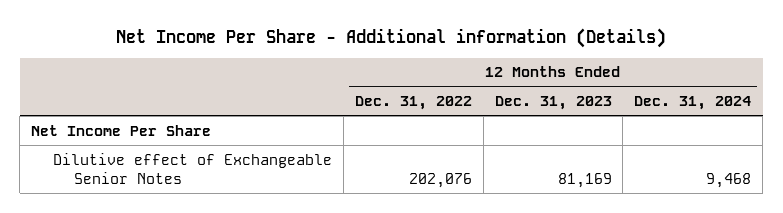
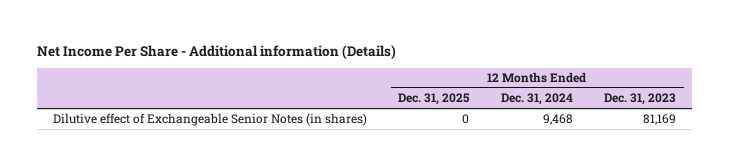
[354,96,472,111] Dec. 31, 2022 -> none
none -> [398,93,471,106] Dec. 31, 2025
[31,124,212,136] Net Income Per Share -> none
[52,152,332,184] Dilutive effect of Exchangeable Senior Notes -> [52,113,367,127] Dilutive effect of Exchangeable Senior Notes (in shares)

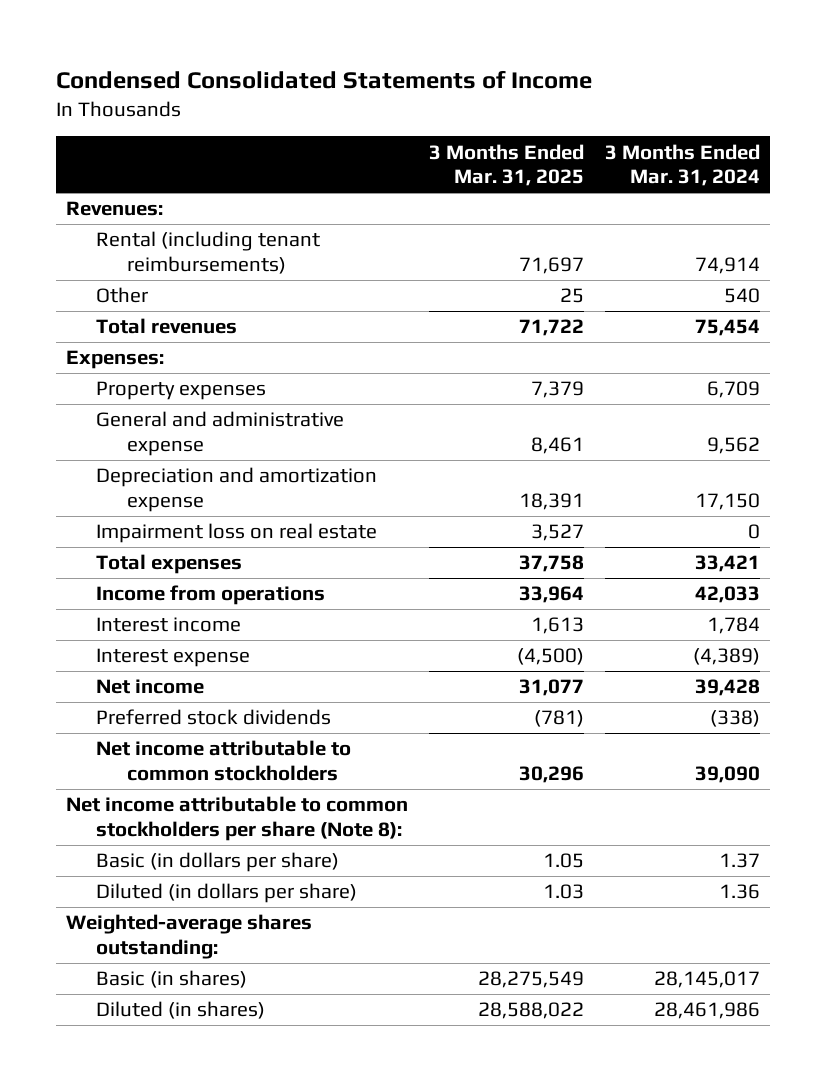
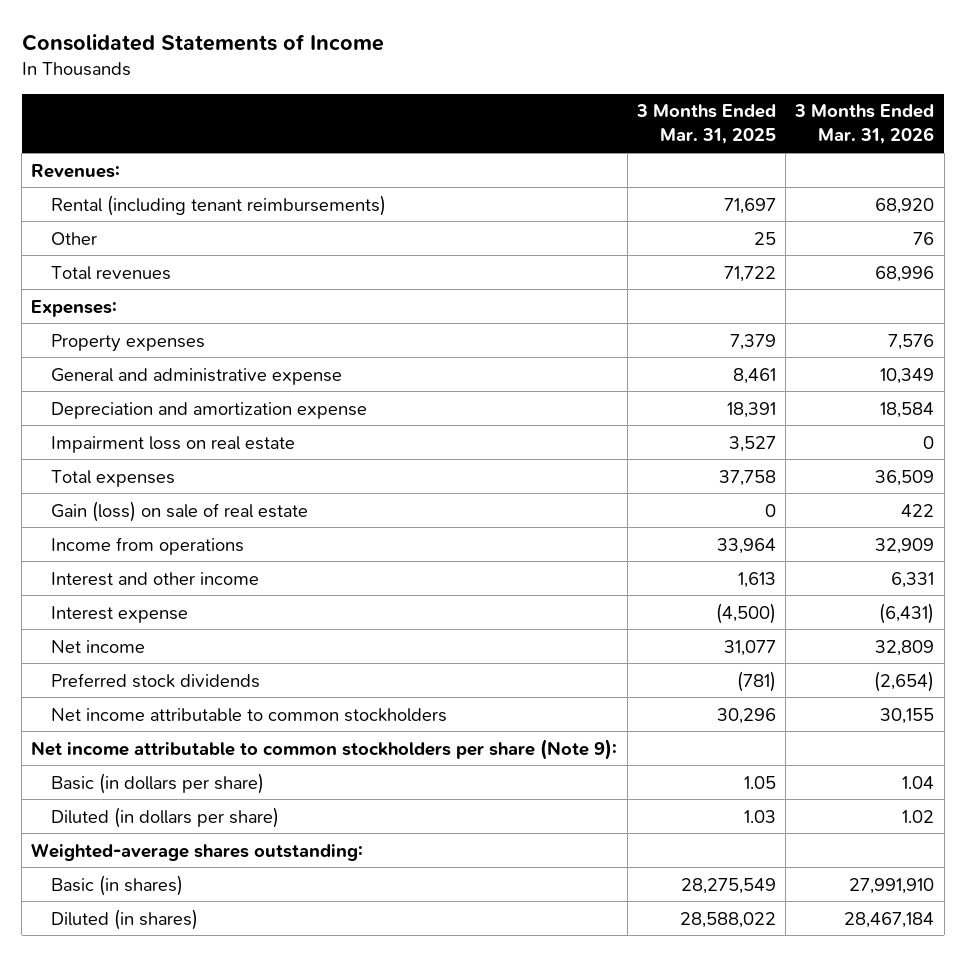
[55,69,592,89] Condensed Consolidated Statements of Income -> [21,34,384,52] Consolidated Statements of Income
[604,143,760,187] 3 Months Ended Mar. 31, 2024 -> none
none -> [794,104,935,145] 3 Months Ended Mar. 31, 2026
none -> [50,500,308,522] Gain (loss) on sale of real estate
[96,617,242,633] Interest income -> [50,571,259,586] Interest and other income
[66,796,409,841] Net income attributable to common stockholders per share (Note 8): -> [31,738,618,760] Net income attributable to common stockholders per share (Note 9):

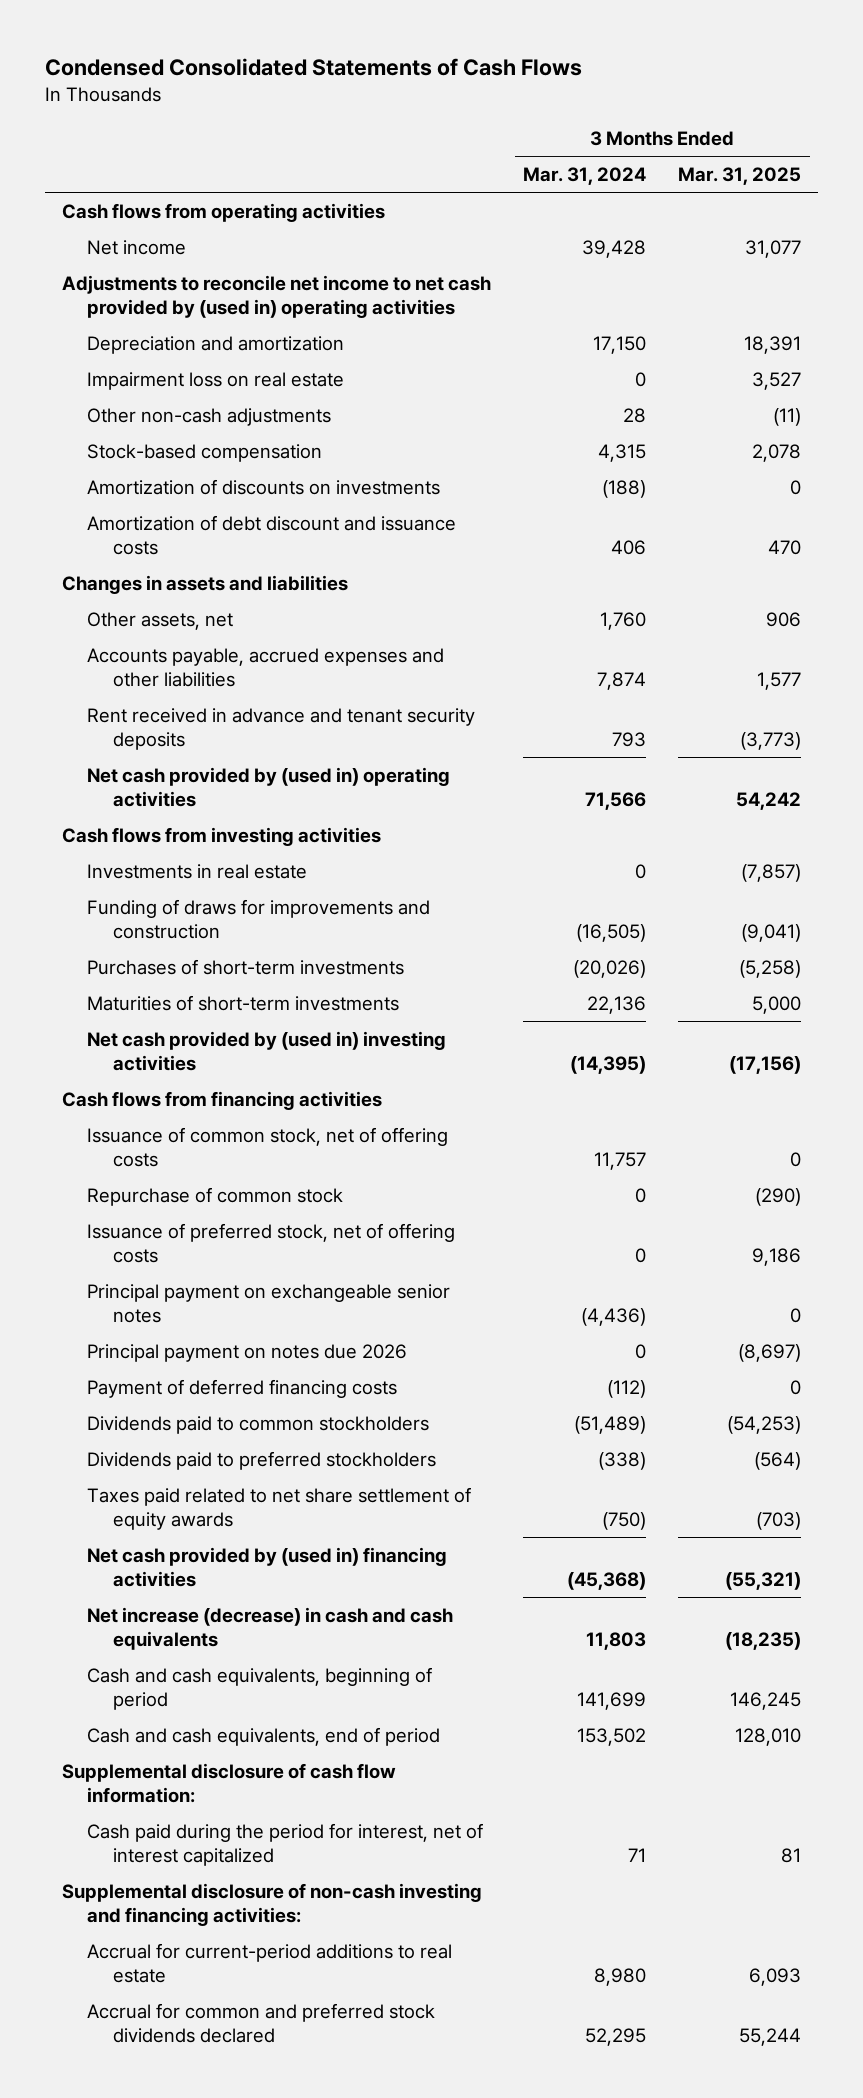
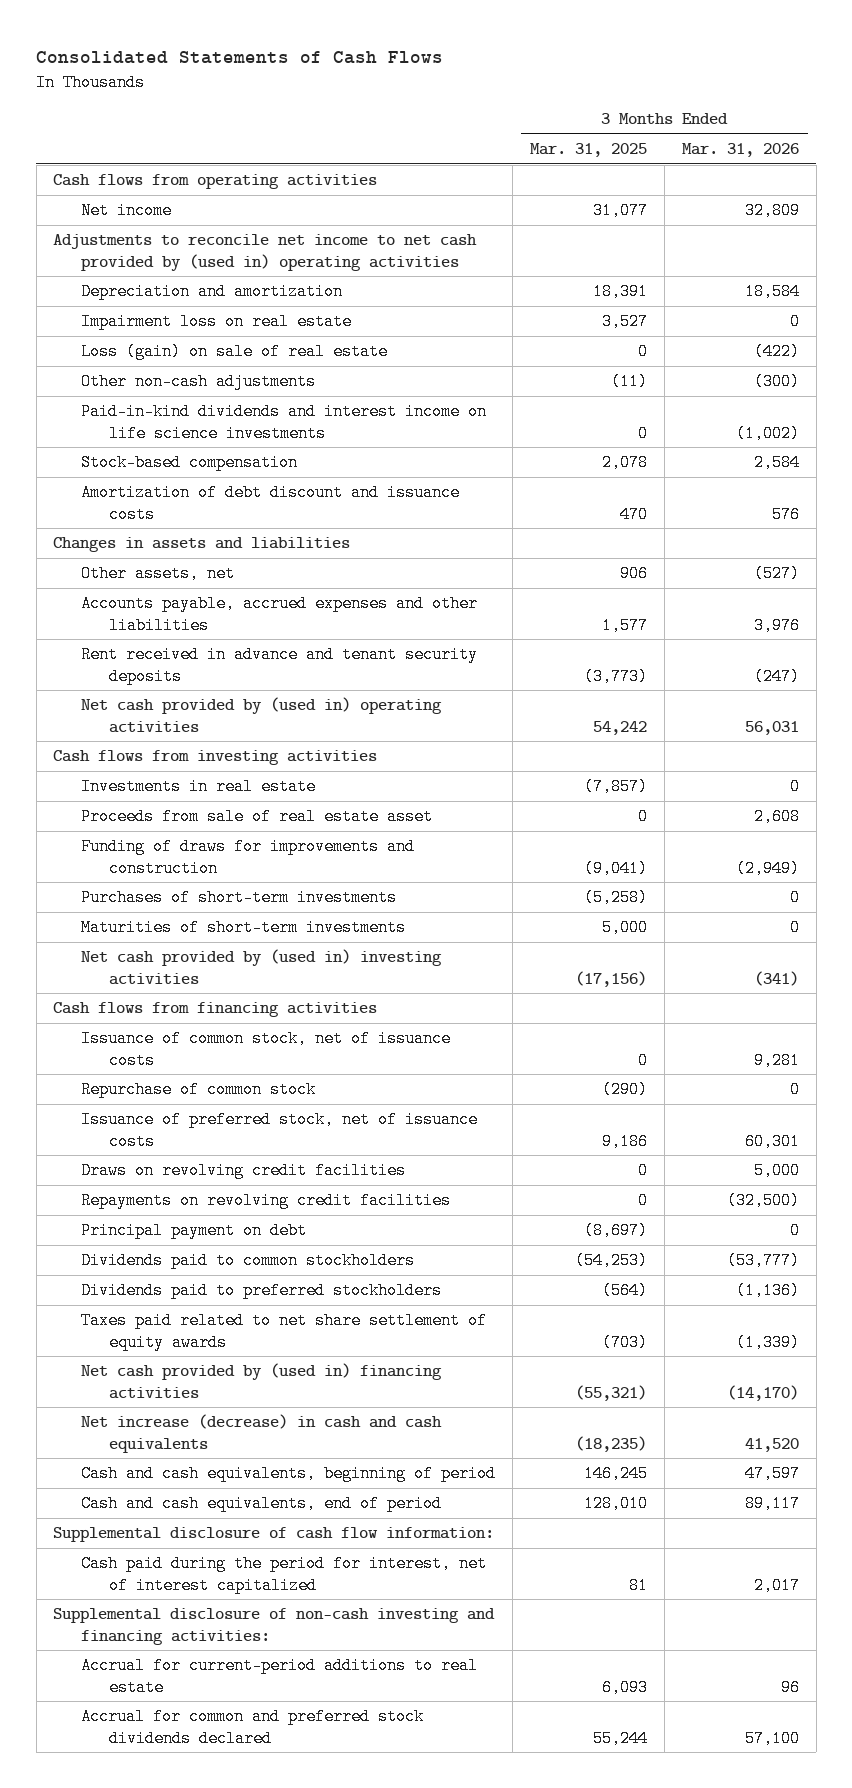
[45,57,583,76] Condensed Consolidated Statements of Cash Flows -> [36,51,444,65] Consolidated Statements of Cash Flows
[522,166,646,185] Mar. 31, 2024 -> none
none -> [681,143,799,158] Mar. 31, 2026
none -> [81,343,389,361] Loss (gain) on sale of real estate
none -> [81,403,488,442] Paid-in-kind dividends and interest income on life science investments
[87,478,441,495] Amortization of discounts on investments -> none
none -> [81,808,434,826] Proceeds from sale of real estate asset
[87,1126,449,1167] Issuance of common stock, net of offering costs -> [81,1030,452,1069] Issuance of common stock, net of issuance costs
[87,1283,451,1323] Principal payment on exchangeable senior notes -> none
[87,1378,398,1398] Payment of deferred financing costs -> none
[87,1222,456,1263] Issuance of preferred stock, net of offering costs -> [81,1111,479,1150] Issuance of preferred stock, net of issuance costs
none -> [81,1162,407,1180] Draws on revolving credit facilities
none -> [81,1192,452,1210] Repayments on revolving credit facilities
[87,1343,408,1362] Principal payment on notes due 2026 -> [81,1222,308,1240] Principal payment on debt

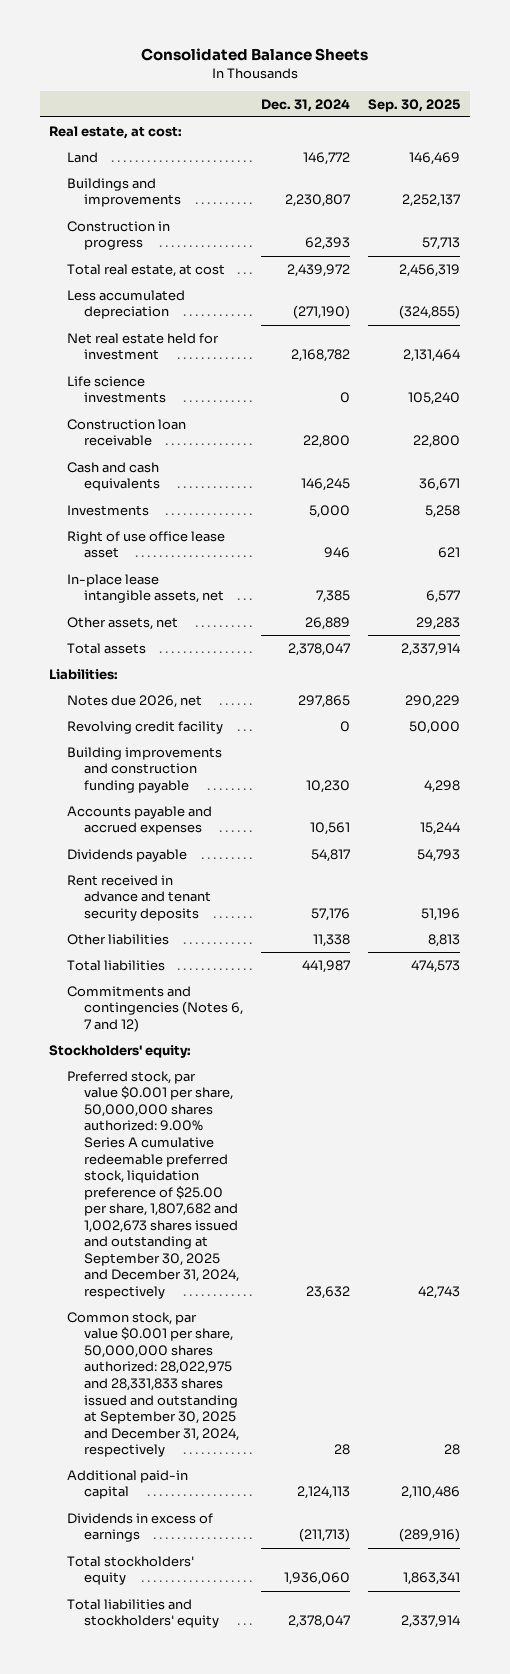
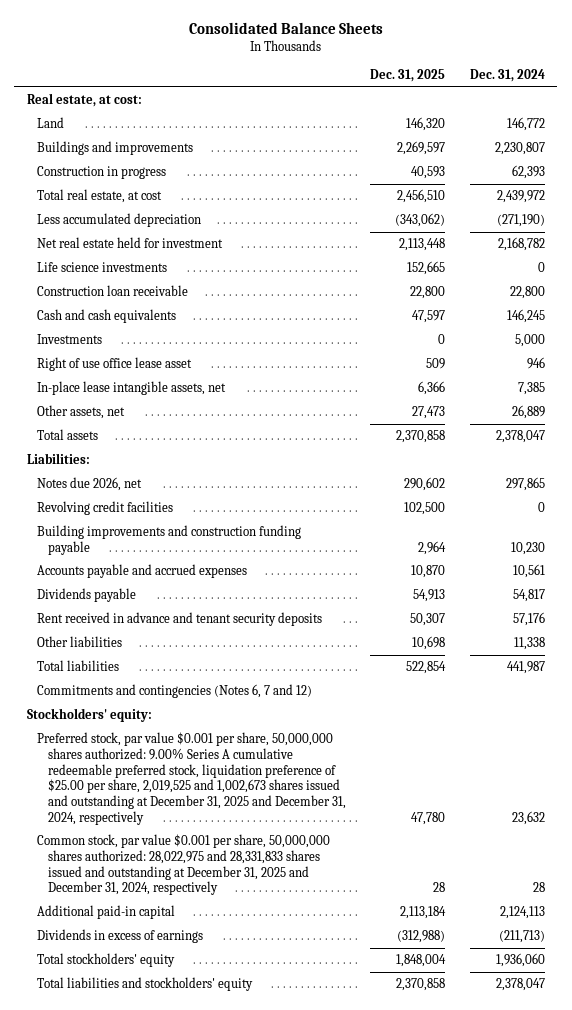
[368,98,461,112] Sep. 30, 2025 -> none
none -> [370,69,446,83] Dec. 31, 2025
[66,720,223,734] Revolving credit facility -> [37,501,174,516] Revolving credit facilities
[66,1070,239,1300] Preferred stock, par value $0.001 per share, 50,000,000 shares authorized: 9.00% Series A cumulative redeemable preferred stock, liquidation preference of $25.00 per share, 1,807,682 and 1,002,673 shares issued and outstanding at September 30, 2025 and December 31, 2024, respectively -> [37,732,346,825] Preferred stock, par value $0.001 per share, 50,000,000 shares authorized: 9.00% Series A cumulative redeemable preferred stock, liquidation preference of $25.00 per share, 2,019,525 and 1,002,673 shares issued and outstanding at December 31, 2025 and December 31, 2024, respectively
[66,1311,239,1458] Common stock, par value $0.001 per share, 50,000,000 shares authorized: 28,022,975 and 28,331,833 shares issued and outstanding at September 30, 2025 and December 31, 2024, respectively -> [37,834,331,896] Common stock, par value $0.001 per share, 50,000,000 shares authorized: 28,022,975 and 28,331,833 shares issued and outstanding at December 31, 2025 and December 31, 2024, respectively

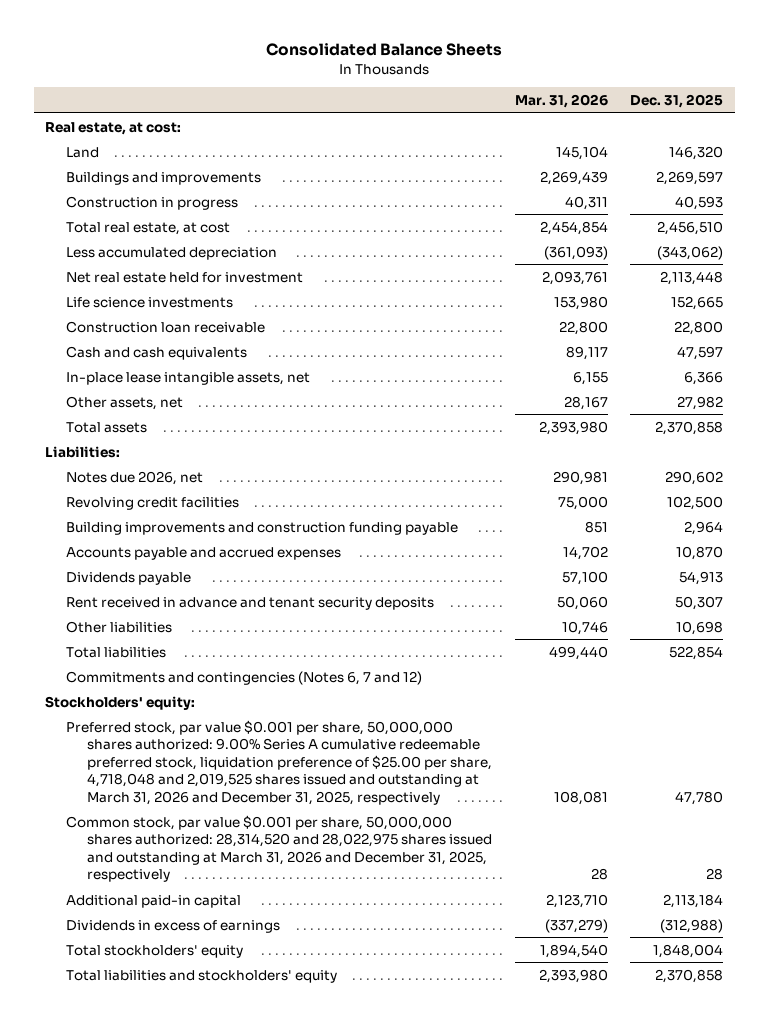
[469,69,545,83] Dec. 31, 2024 -> none
none -> [514,94,608,109] Mar. 31, 2026
[37,334,103,345] Investments -> none
[37,357,193,372] Right of use office lease asset -> none
[412,406,446,420] 27,473 -> [677,395,724,410] 27,982
[37,732,346,825] Preferred stock, par value $0.001 per share, 50,000,000 shares authorized: 9.00% Series A cumulative redeemable preferred stock, liquidation preference of $25.00 per share, 2,019,525 and 1,002,673 shares issued and outstanding at December 31, 2025 and December 31, 2024, respectively -> [66,719,492,805] Preferred stock, par value $0.001 per share, 50,000,000 shares authorized: 9.00% Series A cumulative redeemable preferred stock, liquidation preference of $25.00 per share, 4,718,048 and 2,019,525 shares issued and outstanding at March 31, 2026 and December 31, 2025, respectively
[37,834,331,896] Common stock, par value $0.001 per share, 50,000,000 shares authorized: 28,022,975 and 28,331,833 shares issued and outstanding at December 31, 2025 and December 31, 2024, respectively -> [66,814,492,883] Common stock, par value $0.001 per share, 50,000,000 shares authorized: 28,314,520 and 28,022,975 shares issued and outstanding at March 31, 2026 and December 31, 2025, respectively

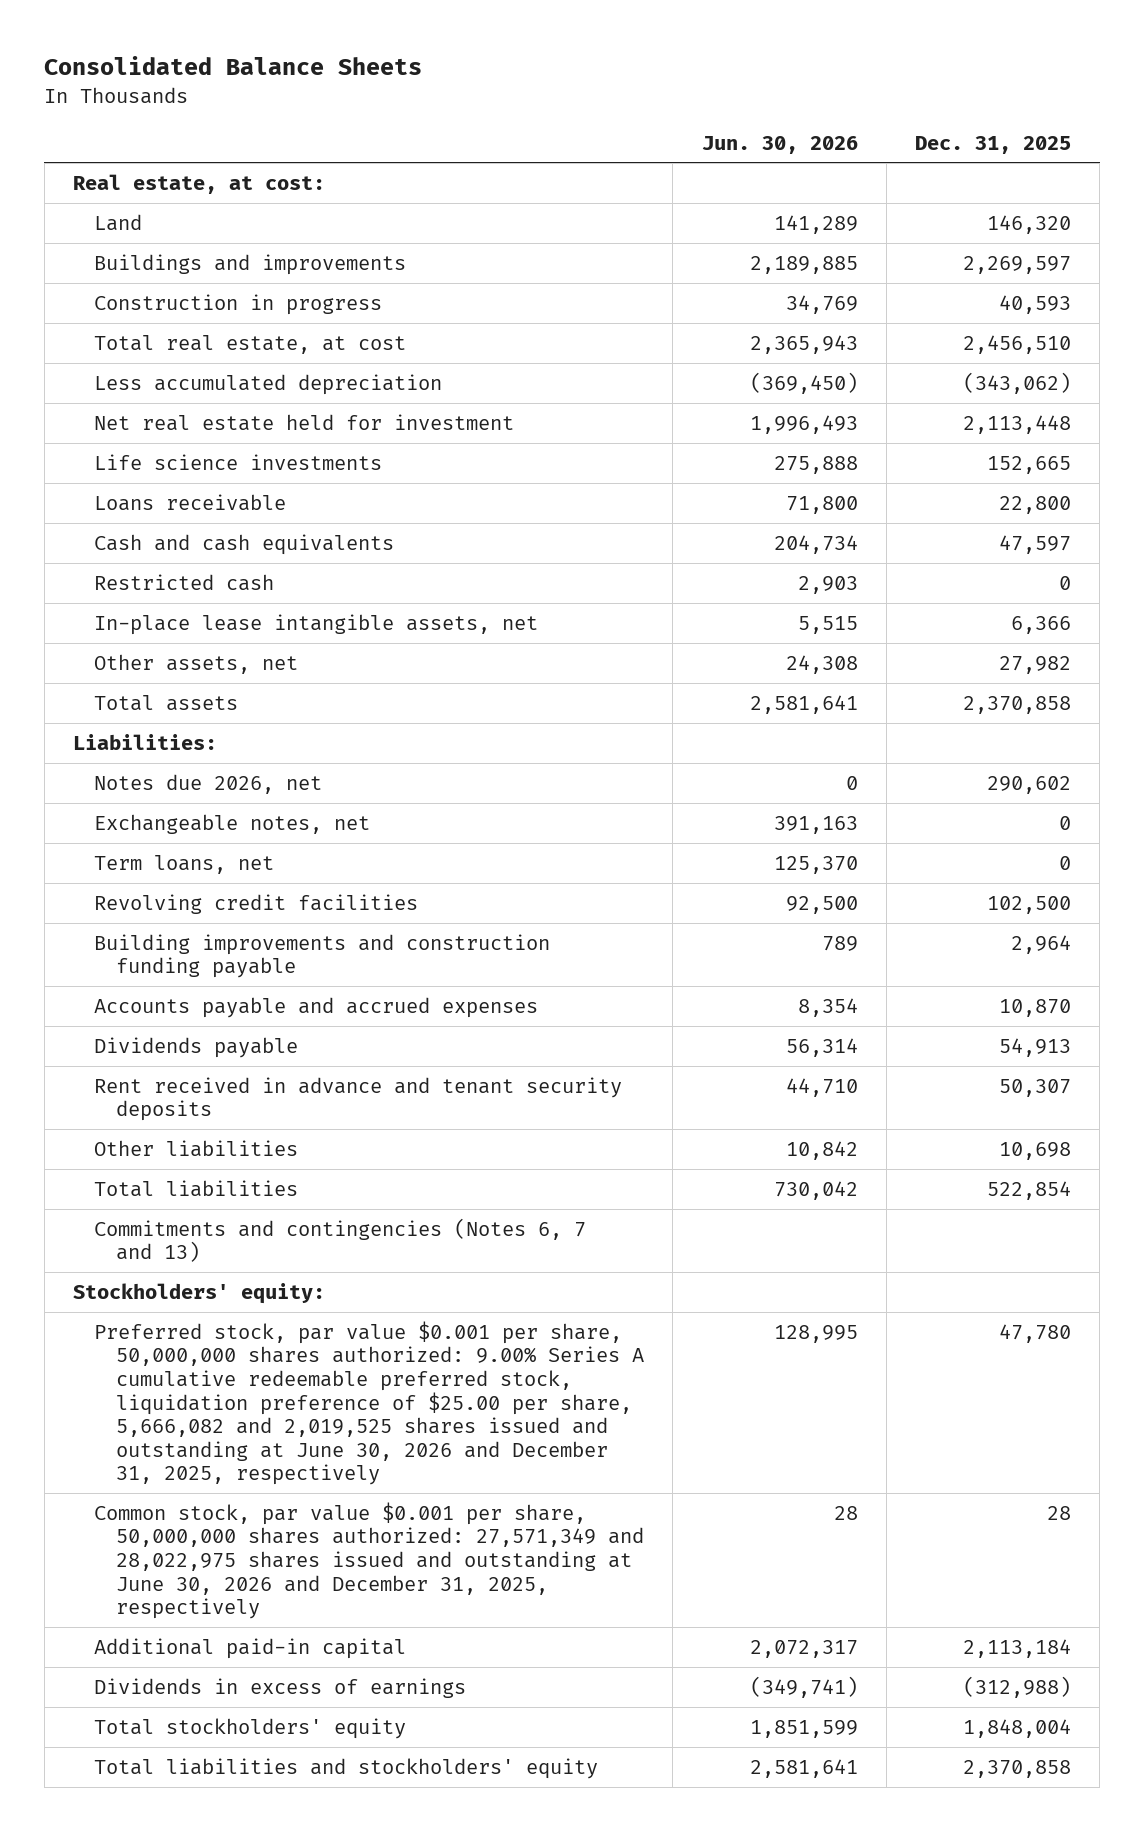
[514,94,608,109] Mar. 31, 2026 -> none
none -> [701,135,858,154] Jun. 30, 2026
[66,320,266,333] Construction loan receivable -> [94,493,287,511] Loans receivable
none -> [94,573,275,591] Restricted cash
none -> [94,813,371,834] Exchangeable notes, net
none -> [94,854,275,874] Term loans, net
[66,670,423,685] Commitments and contingencies (Notes 6, 7 and 12) -> [94,1217,587,1263] Commitments and contingencies (Notes 6, 7 and 13)
[66,719,492,805] Preferred stock, par value $0.001 per share, 50,000,000 shares authorized: 9.00% Series A cumulative redeemable preferred stock, liquidation preference of $25.00 per share, 4,718,048 and 2,019,525 shares issued and outstanding at March 31, 2026 and December 31, 2025, respectively -> [94,1320,645,1486] Preferred stock, par value $0.001 per share, 50,000,000 shares authorized: 9.00% Series A cumulative redeemable preferred stock, liquidation preference of $25.00 per share, 5,666,082 and 2,019,525 shares issued and outstanding at June 30, 2026 and December 31, 2025, respectively
[66,814,492,883] Common stock, par value $0.001 per share, 50,000,000 shares authorized: 28,314,520 and 28,022,975 shares issued and outstanding at March 31, 2026 and December 31, 2025, respectively -> [94,1501,645,1620] Common stock, par value $0.001 per share, 50,000,000 shares authorized: 27,571,349 and 28,022,975 shares issued and outstanding at June 30, 2026 and December 31, 2025, respectively

